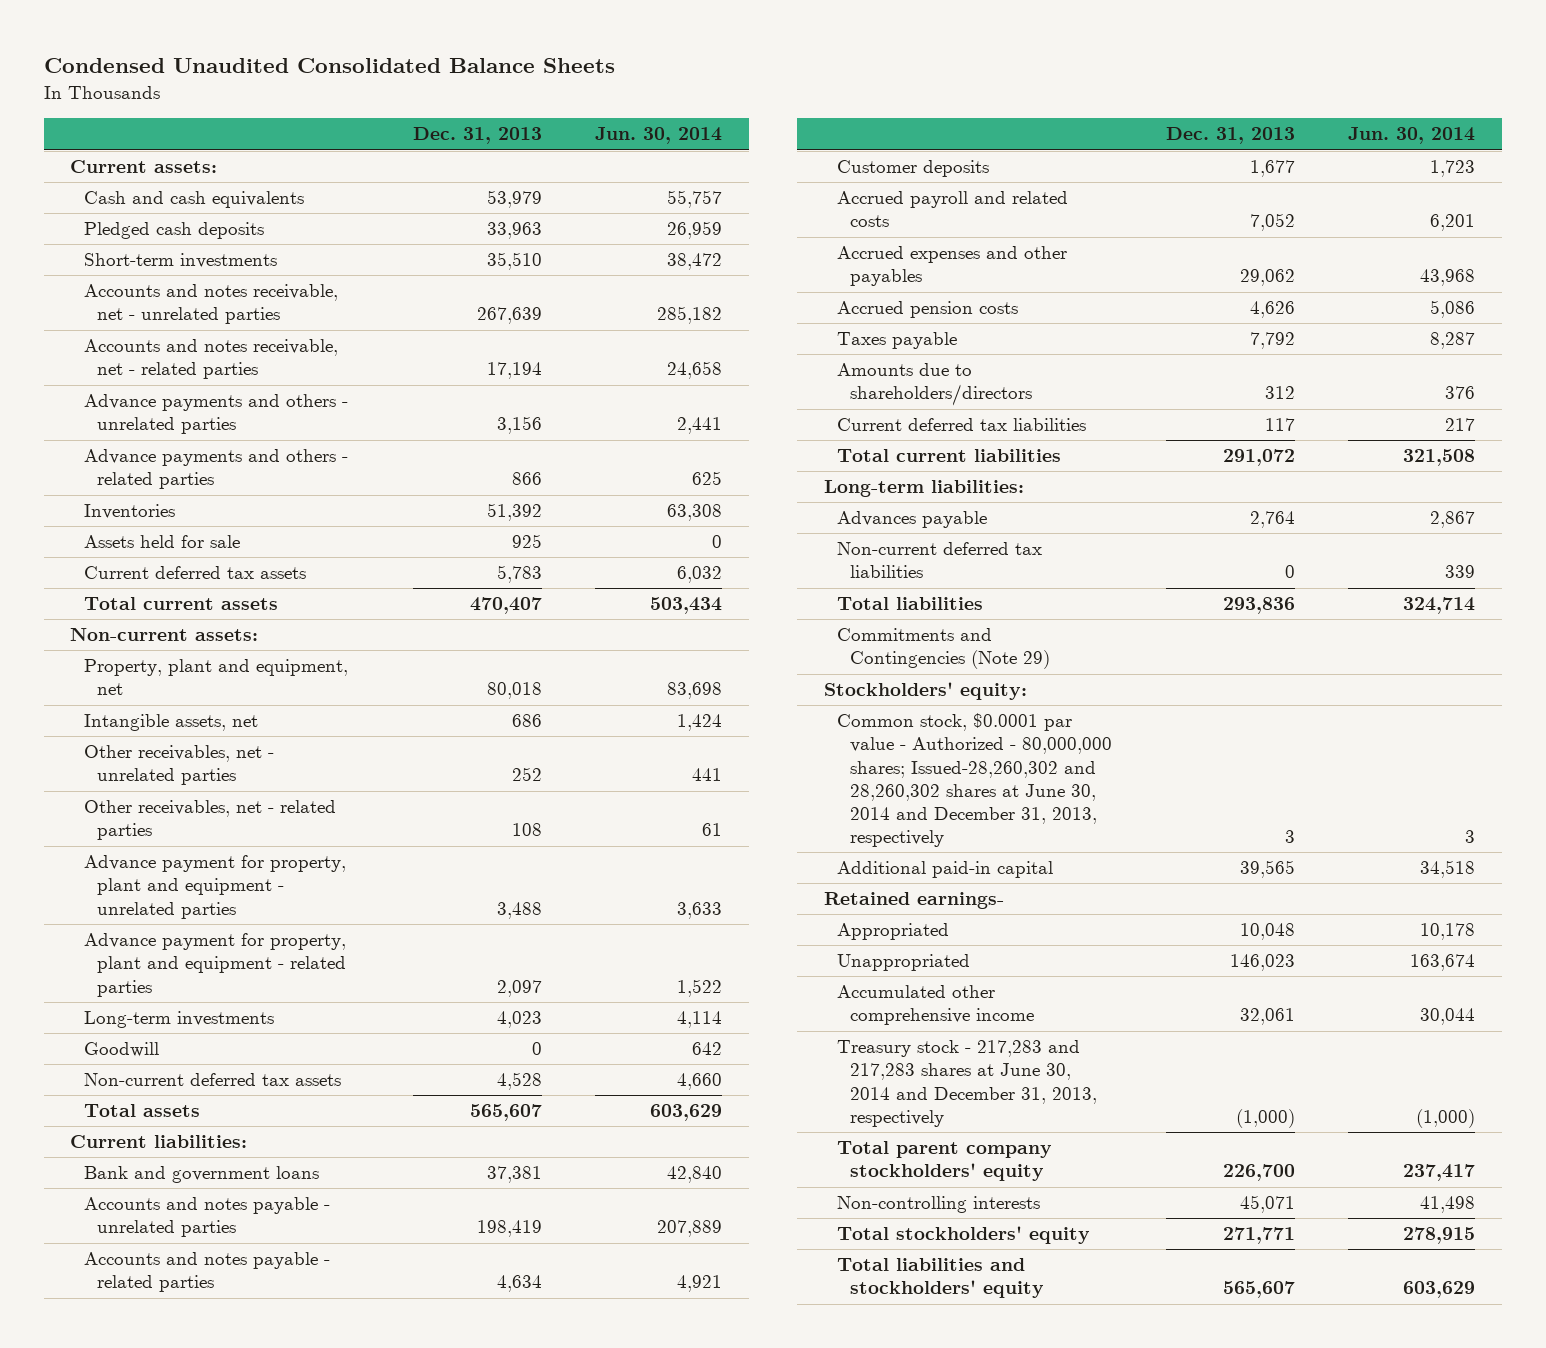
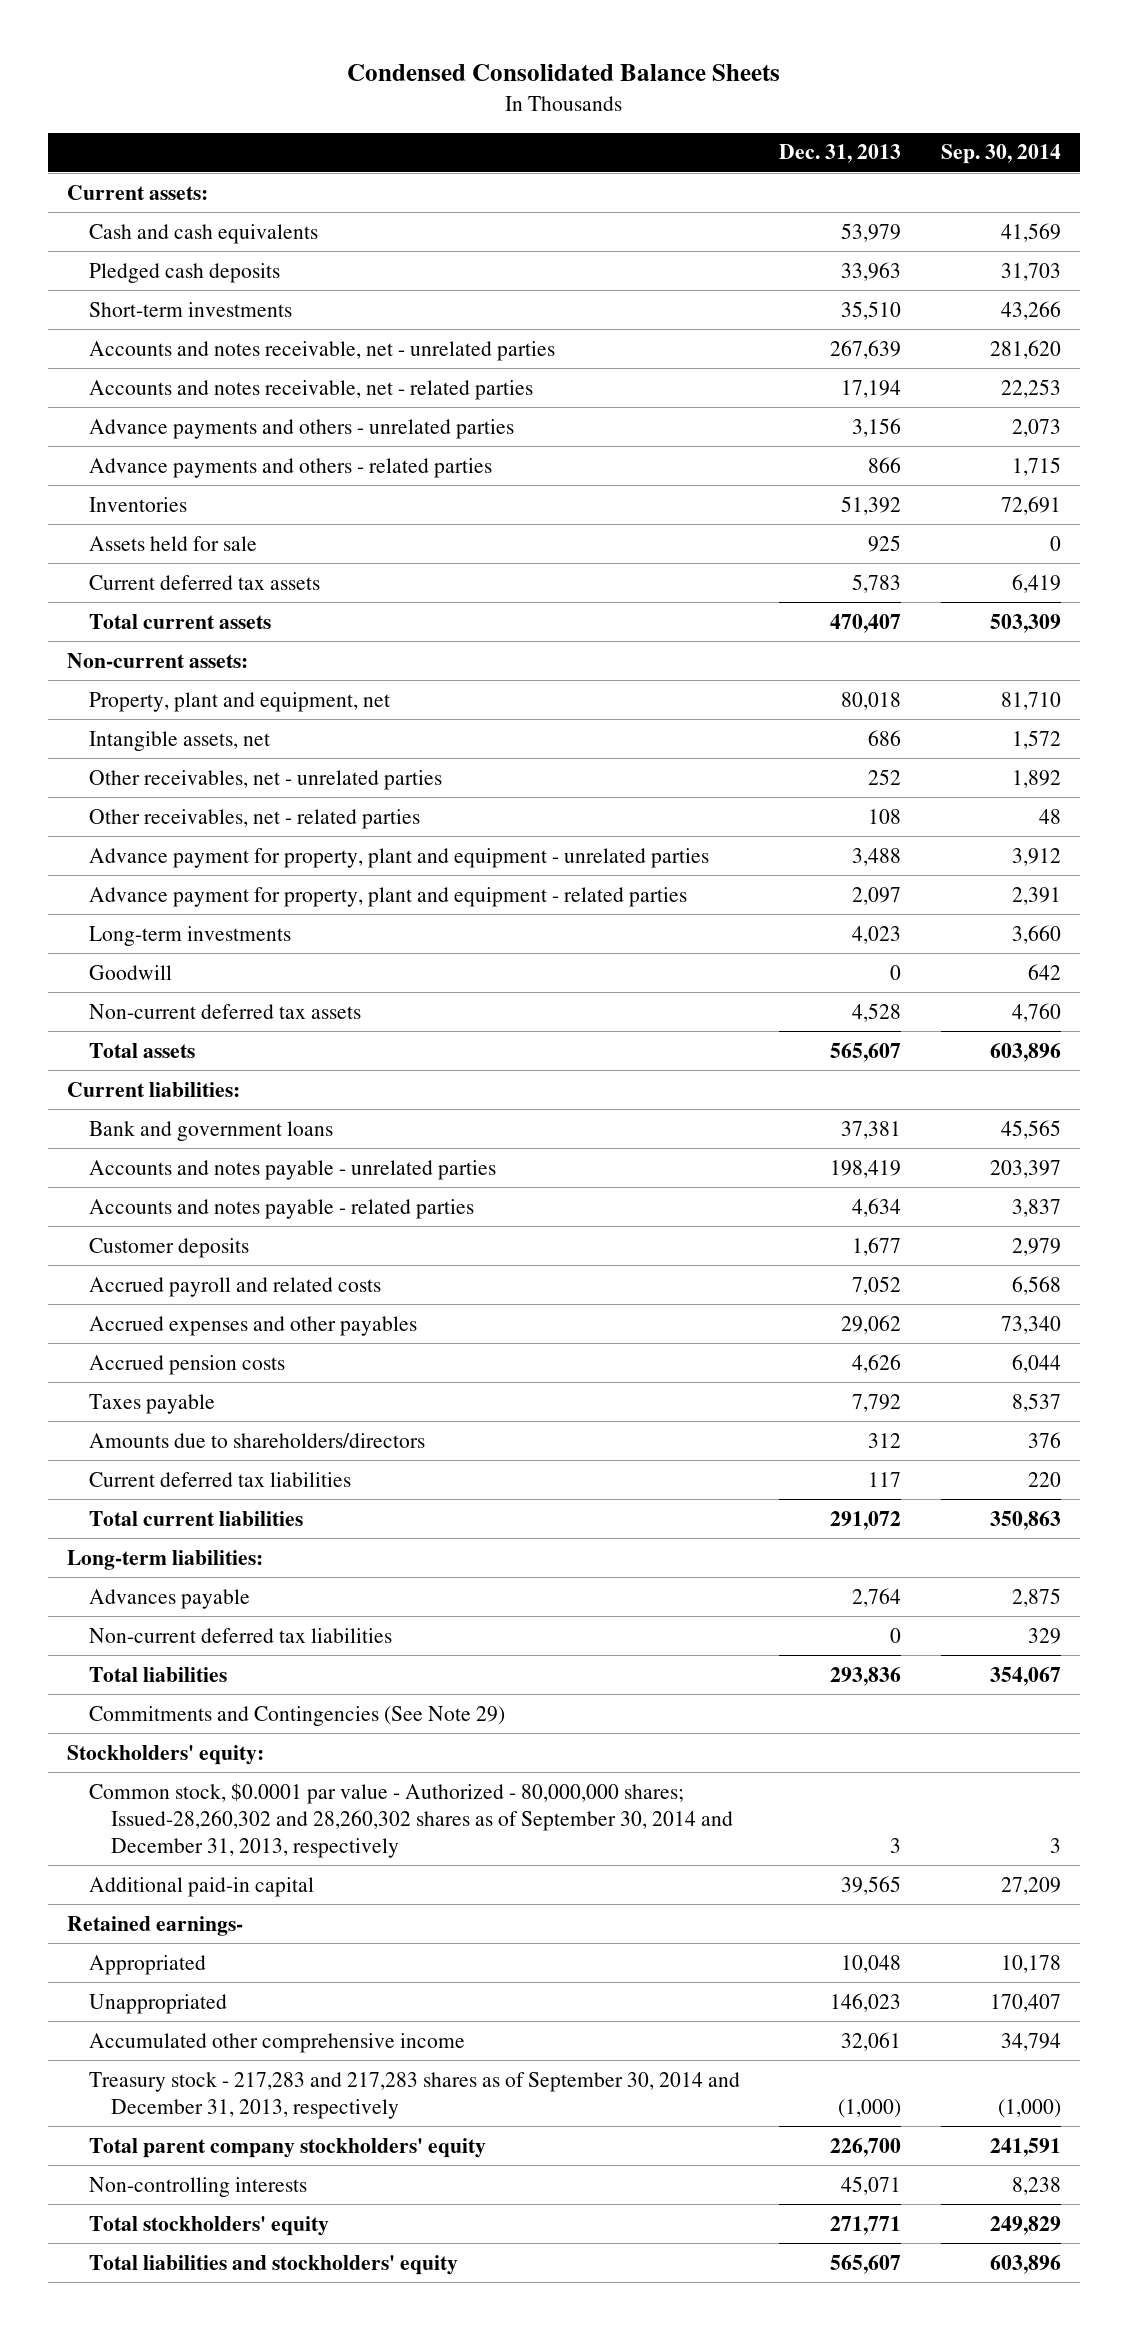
[43,58,615,74] Condensed Unaudited Consolidated Balance Sheets -> [346,64,780,82] Condensed Consolidated Balance Sheets
[595,127,723,145] Jun. 30, 2014 -> none
none -> [940,144,1061,165] Sep. 30, 2014
[836,628,1051,670] Commitments and Contingencies (Note 29) -> [89,1705,506,1726] Commitments and Contingencies (See Note 29)
[836,713,1113,847] Common stock, $0.0001 par value - Authorized - 80,000,000 shares; Issued-28,260,302 and 28,260,302 shares at June 30, 2014 and December 31, 2013, respectively -> [89,1782,734,1858] Common stock, $0.0001 par value - Authorized - 80,000,000 shares; Issued-28,260,302 and 28,260,302 shares as of September 30, 2014 and December 31, 2013, respectively
[836,1040,1098,1127] Treasury stock - 217,283 and 217,283 shares at June 30, 2014 and December 31, 2013, respectively -> [89,2071,741,2119] Treasury stock - 217,283 and 217,283 shares as of September 30, 2014 and December 31, 2013, respectively

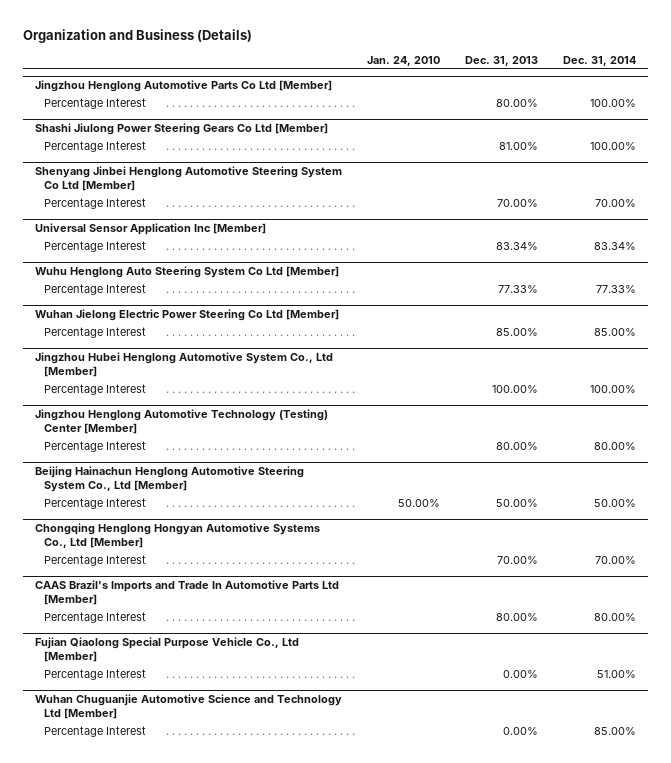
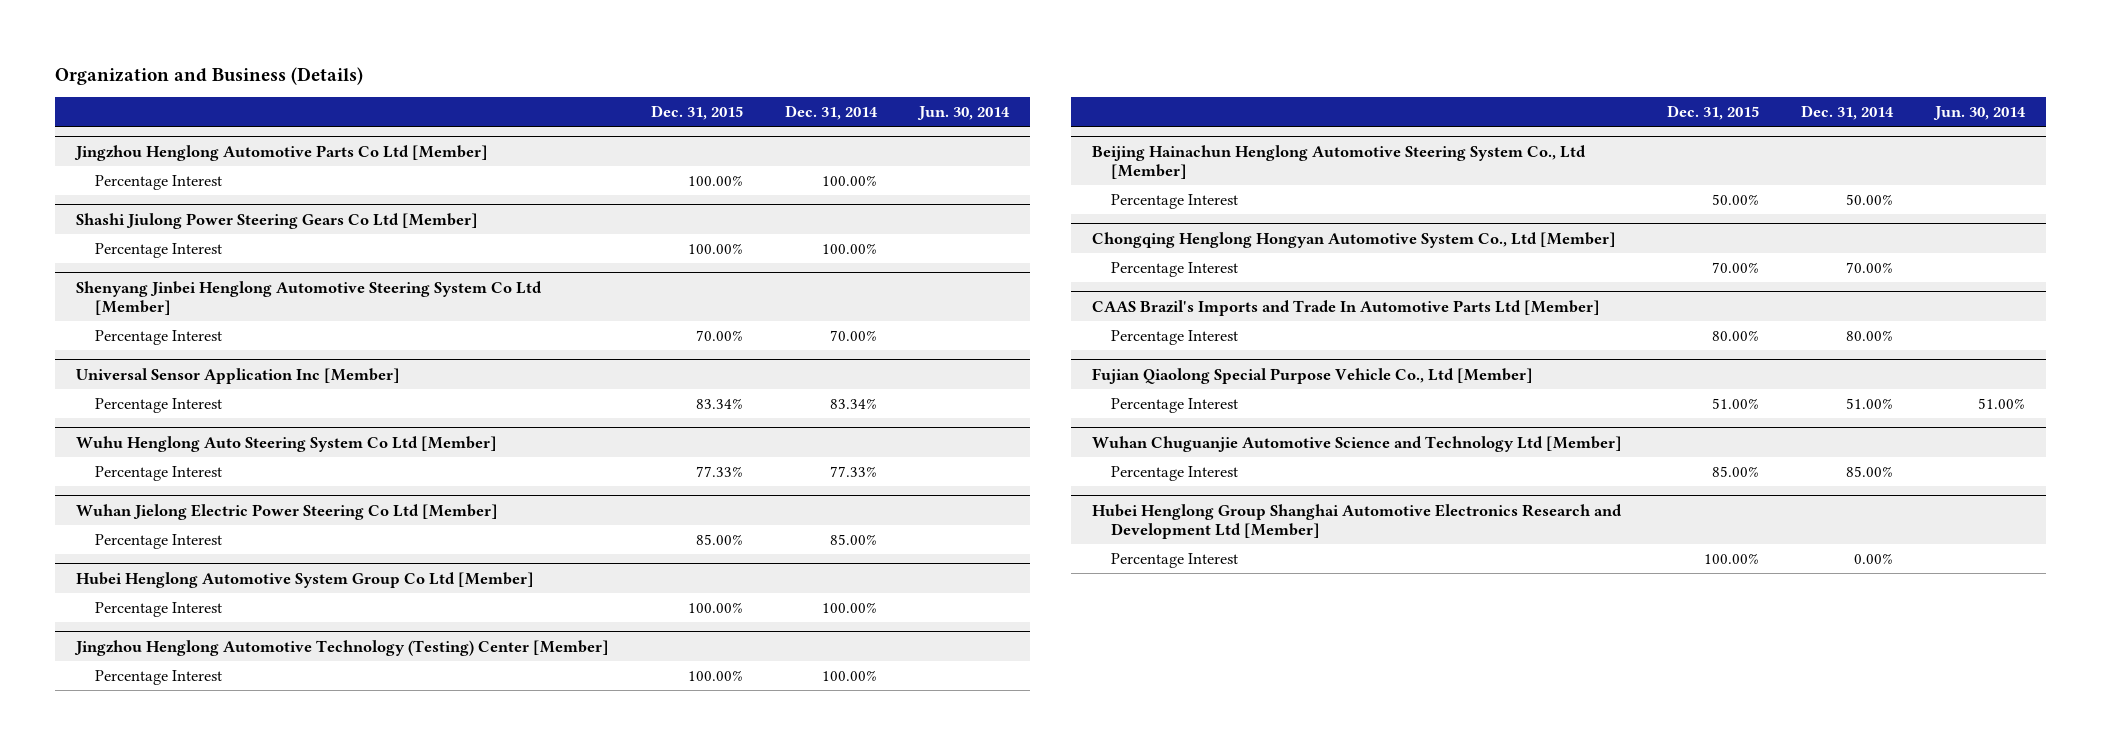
[366,55,440,66] Jan. 24, 2010 -> none
[464,55,538,66] Dec. 31, 2013 -> none
none -> [650,105,743,121] Dec. 31, 2015
none -> [916,106,1010,121] Jun. 30, 2014
[35,351,334,378] Jingzhou Hubei Henglong Automotive System Co., Ltd [Member] -> [76,571,535,588] Hubei Henglong Automotive System Group Co Ltd [Member]
[593,441,636,450] 80.00% -> [821,669,877,681] 100.00%
[35,522,321,549] Chongqing Henglong Hongyan Automotive Systems Co., Ltd [Member] -> [1092,231,1617,248] Chongqing Henglong Hongyan Automotive System Co., Ltd [Member]
none -> [1092,503,1623,540] Hubei Henglong Group Shanghai Automotive Electronics Research and Development Ltd [Member]
none -> [1110,552,1238,568] Percentage Interest

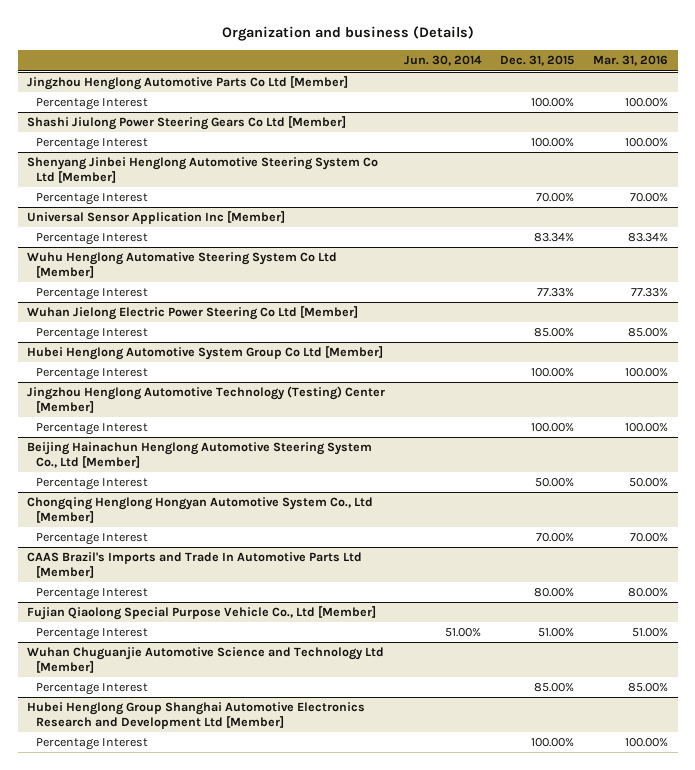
[55,66,364,85] Organization and Business (Details) -> [221,26,474,42] Organization and business (Details)
[784,105,878,121] Dec. 31, 2014 -> none
none -> [593,55,669,67] Mar. 31, 2016
[76,435,498,452] Wuhu Henglong Auto Steering System Co Ltd [Member] -> [27,252,338,279] Wuhu Henglong Automative Steering System Co Ltd [Member]

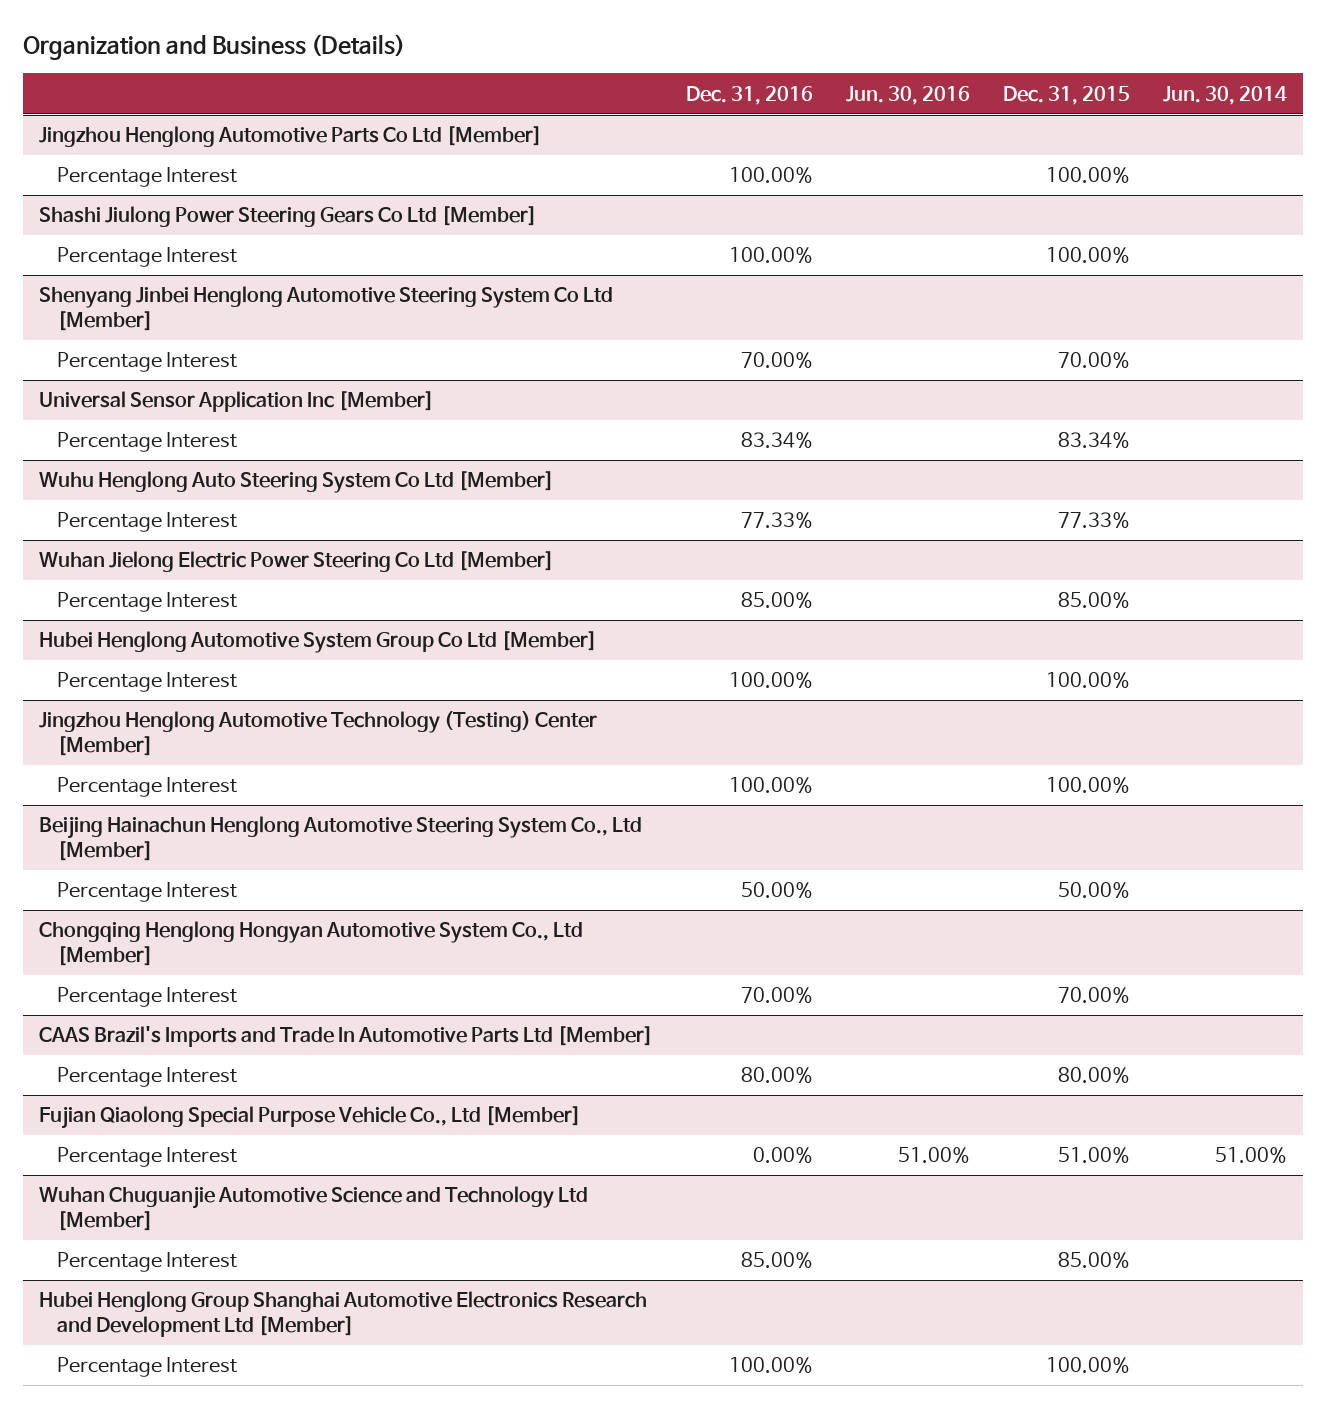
[221,26,474,42] Organization and business (Details) -> [22,34,405,61] Organization and Business (Details)
[593,55,669,67] Mar. 31, 2016 -> none
none -> [686,85,814,105] Dec. 31, 2016
none -> [846,85,971,105] Jun. 30, 2016
[27,252,338,279] Wuhu Henglong Automative Steering System Co Ltd [Member] -> [39,471,555,494] Wuhu Henglong Auto Steering System Co Ltd [Member]

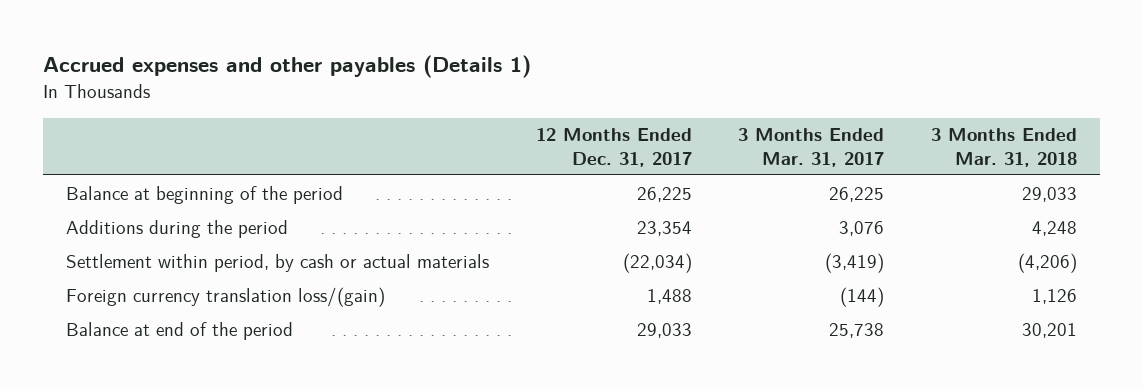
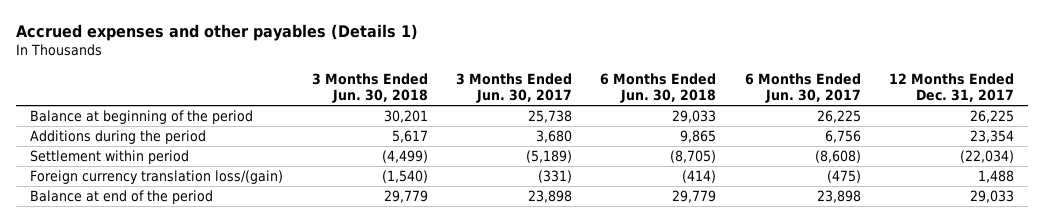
[738,128,885,167] 3 Months Ended Mar. 31, 2017 -> none
[931,128,1078,167] 3 Months Ended Mar. 31, 2018 -> none
none -> [311,72,428,104] 3 Months Ended Jun. 30, 2018
none -> [455,72,572,104] 3 Months Ended Jun. 30, 2017
none -> [600,72,717,104] 6 Months Ended Jun. 30, 2018
none -> [744,72,861,104] 6 Months Ended Jun. 30, 2017
[65,253,489,272] Settlement within period, by cash or actual materials -> [30,149,190,164] Settlement within period

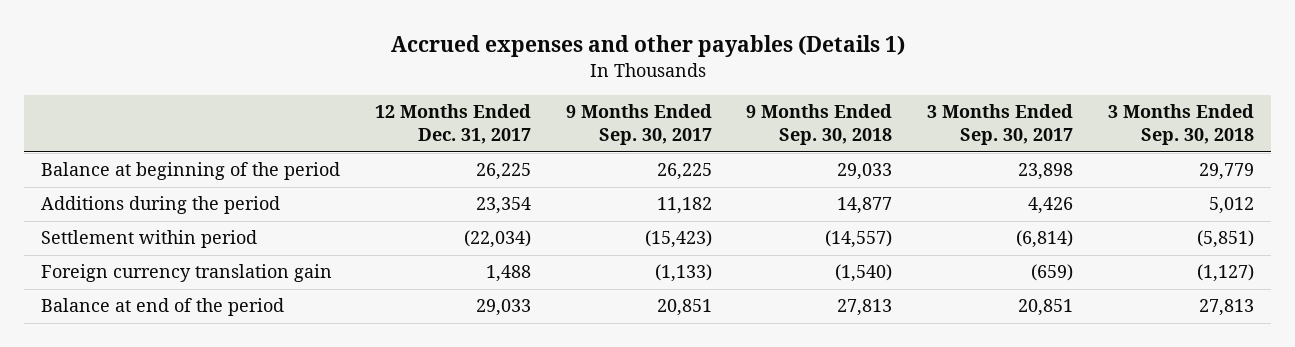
[311,72,428,104] 3 Months Ended Jun. 30, 2018 -> none
[455,72,572,104] 3 Months Ended Jun. 30, 2017 -> none
[600,72,717,104] 6 Months Ended Jun. 30, 2018 -> none
[744,72,861,104] 6 Months Ended Jun. 30, 2017 -> none
none -> [565,104,712,146] 9 Months Ended Sep. 30, 2017
none -> [746,104,893,146] 9 Months Ended Sep. 30, 2018
none -> [926,104,1073,146] 3 Months Ended Sep. 30, 2017
none -> [1107,104,1254,146] 3 Months Ended Sep. 30, 2018
[30,169,284,184] Foreign currency translation loss/(gain) -> [41,264,333,283] Foreign currency translation gain

